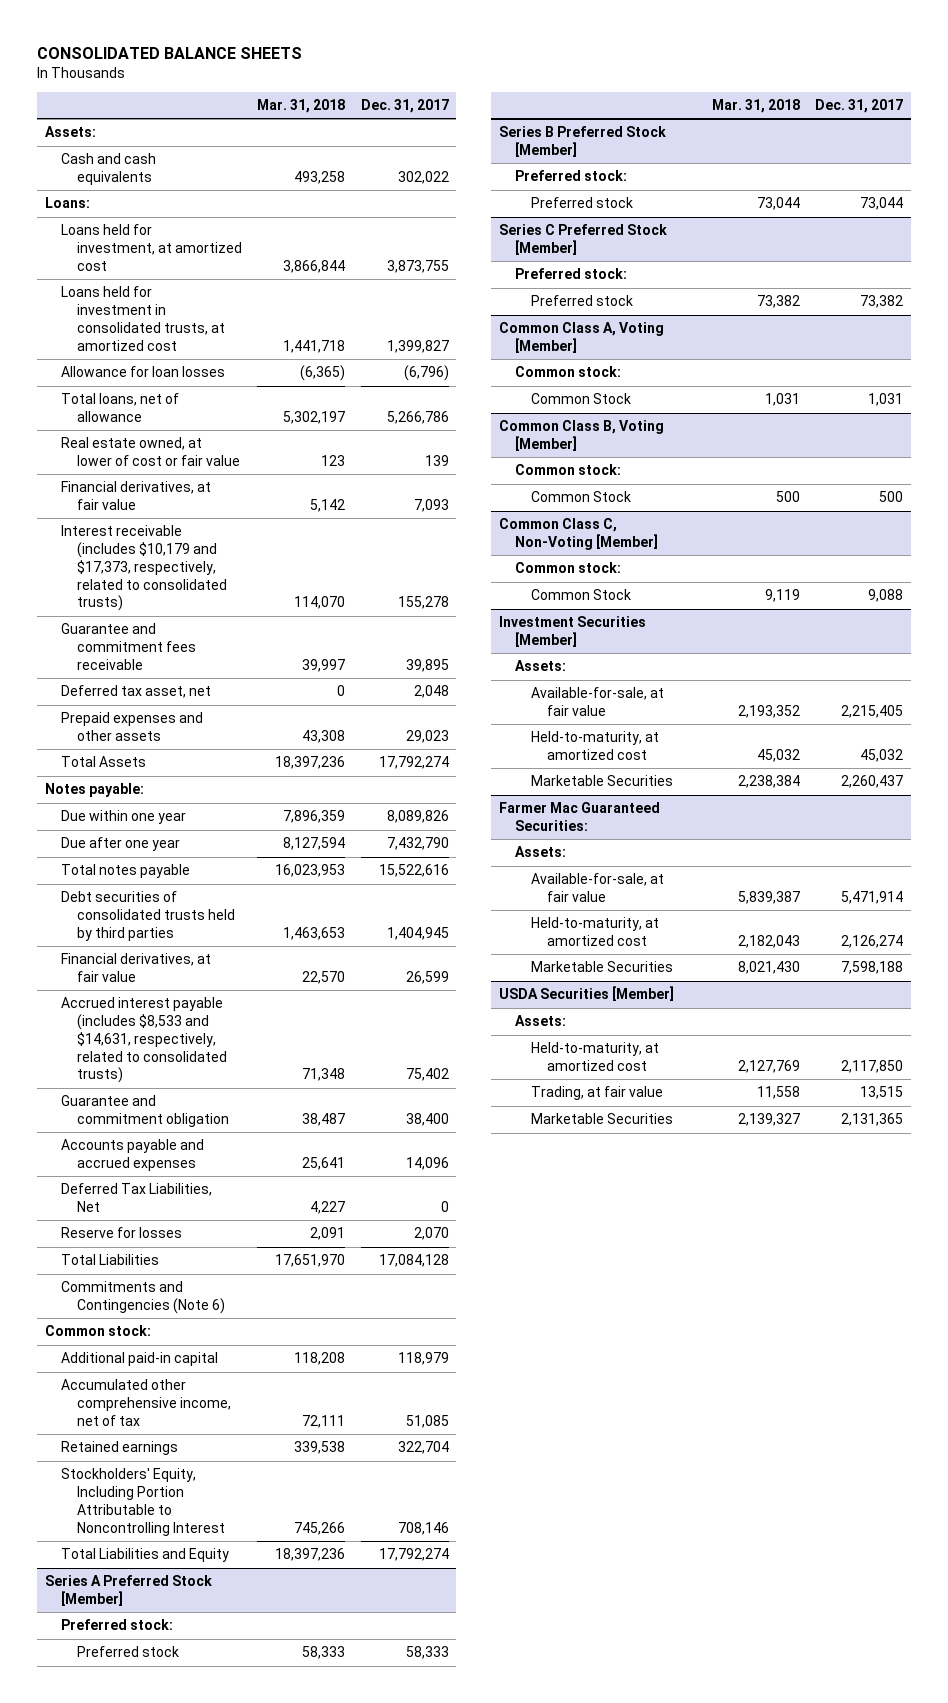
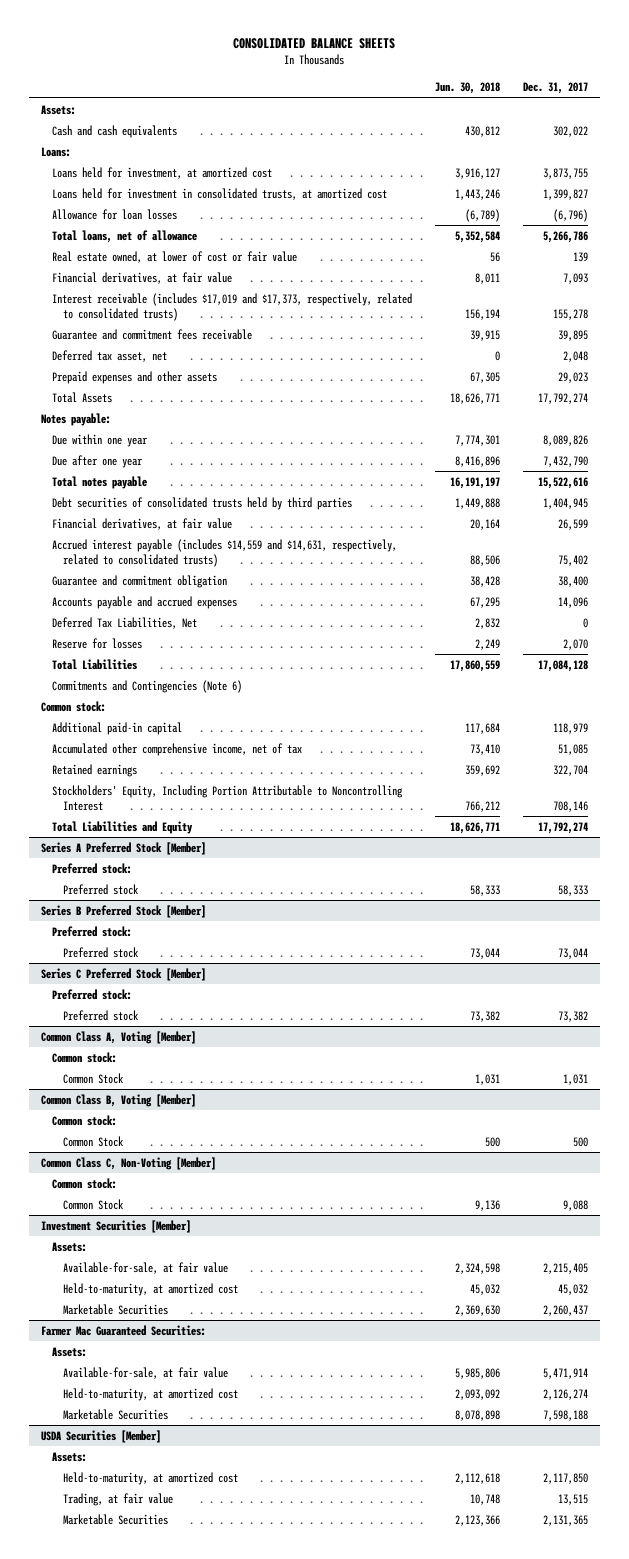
[257,99,346,114] Mar. 31, 2018 -> none
none -> [435,82,501,95] Jun. 30, 2018
[60,525,227,612] Interest receivable (includes $10,179 and $17,373, respectively, related to consolidated trusts) -> [52,292,413,321] Interest receivable (includes $17,019 and $17,373, respectively, related to consolidated trusts)
[60,997,227,1084] Accrued interest payable (includes $8,533 and $14,631, respectively, related to consolidated trusts) -> [52,538,398,567] Accrued interest payable (includes $14,559 and $14,631, respectively, related to consolidated trusts)

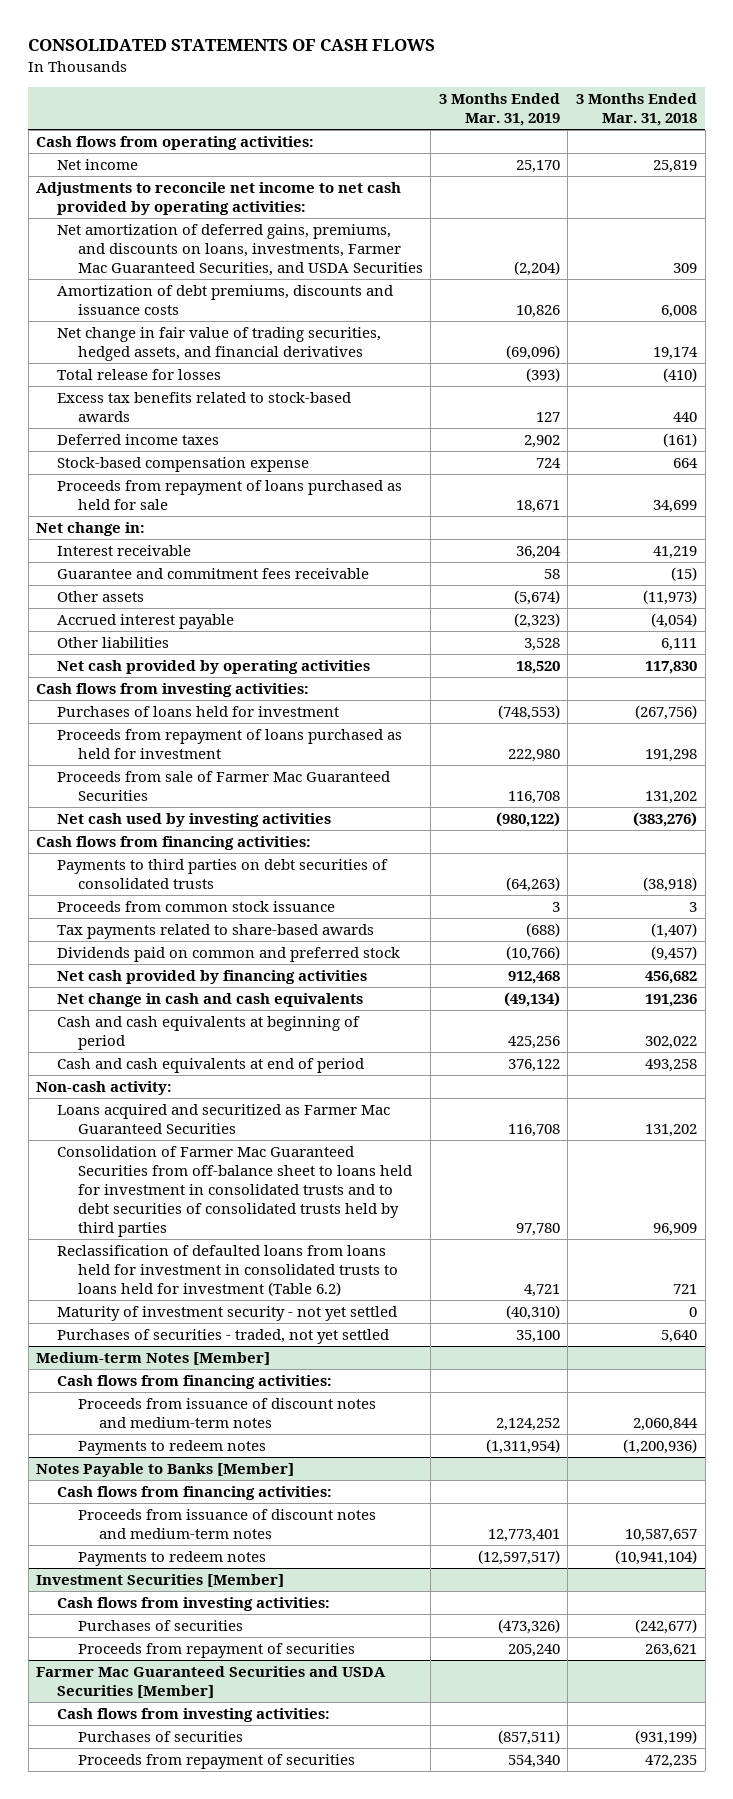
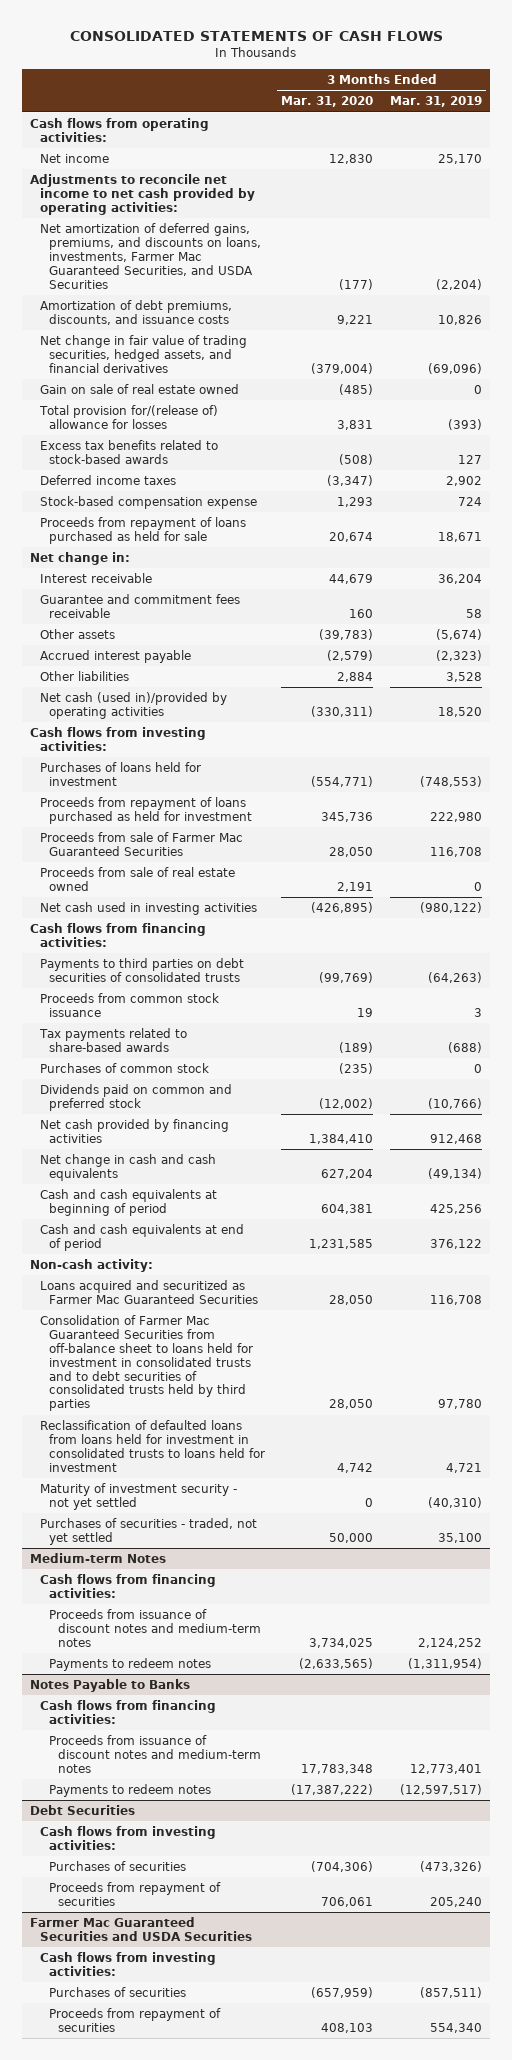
[576,92,698,126] 3 Months Ended Mar. 31, 2018 -> none
none -> [281,96,374,108] Mar. 31, 2020
[56,285,393,316] Amortization of debt premiums, discounts and issuance costs -> [39,300,232,325] Amortization of debt premiums, discounts, and issuance costs
none -> [39,384,239,395] Gain on sale of real estate owned
[56,369,221,381] Total release for losses -> [38,405,218,429] Total provision for/(release of) allowance for losses
[56,660,370,675] Net cash provided by operating activities -> [39,692,227,719] Net cash (used in)/provided by operating activities
none -> [39,867,235,891] Proceeds from sale of real estate owned
[56,813,331,828] Net cash used by investing activities -> [39,902,257,916] Net cash used in investing activities
none -> [39,1063,209,1074] Purchases of common stock
[56,1245,398,1297] Reclassification of defaulted loans from loans held for investment in consolidated trusts to loans held for investment (Table 6.2) -> [39,1420,265,1472] Reclassification of defaulted loans from loans held for investment in consolidated trusts to loans held for investment
[36,1352,271,1366] Medium-term Notes [Member] -> [30,1553,167,1564] Medium-term Notes
[36,1463,295,1478] Notes Payable to Banks [Member] -> [30,1679,191,1693] Notes Payable to Banks
[36,1574,285,1588] Investment Securities [Member] -> [30,1805,136,1816] Debt Securities
[36,1666,387,1699] Farmer Mac Guaranteed Securities and USDA Securities [Member] -> [30,1917,252,1941] Farmer Mac Guaranteed Securities and USDA Securities

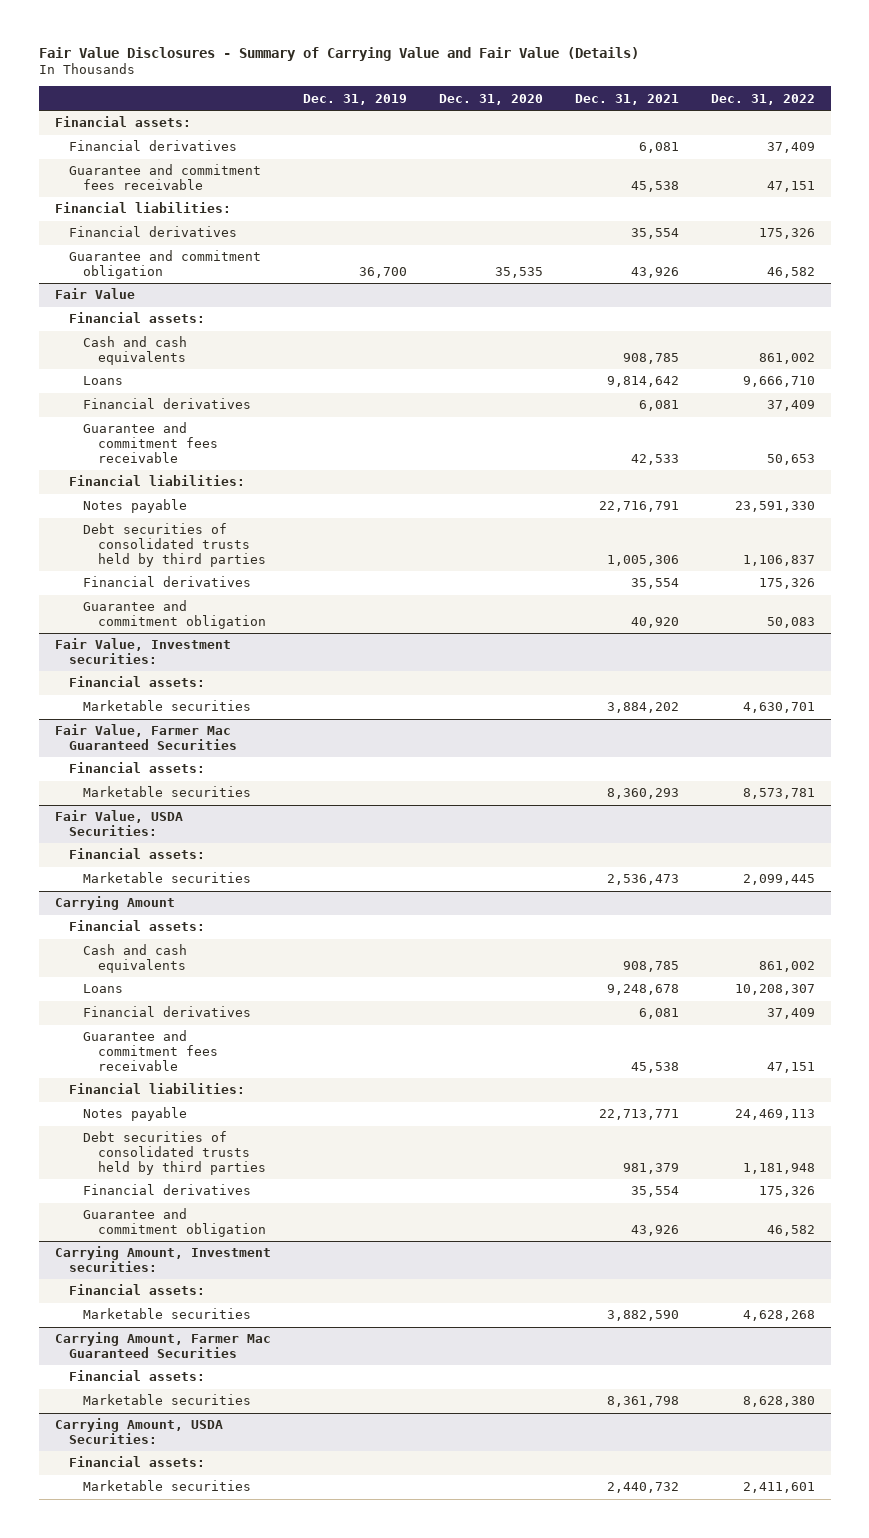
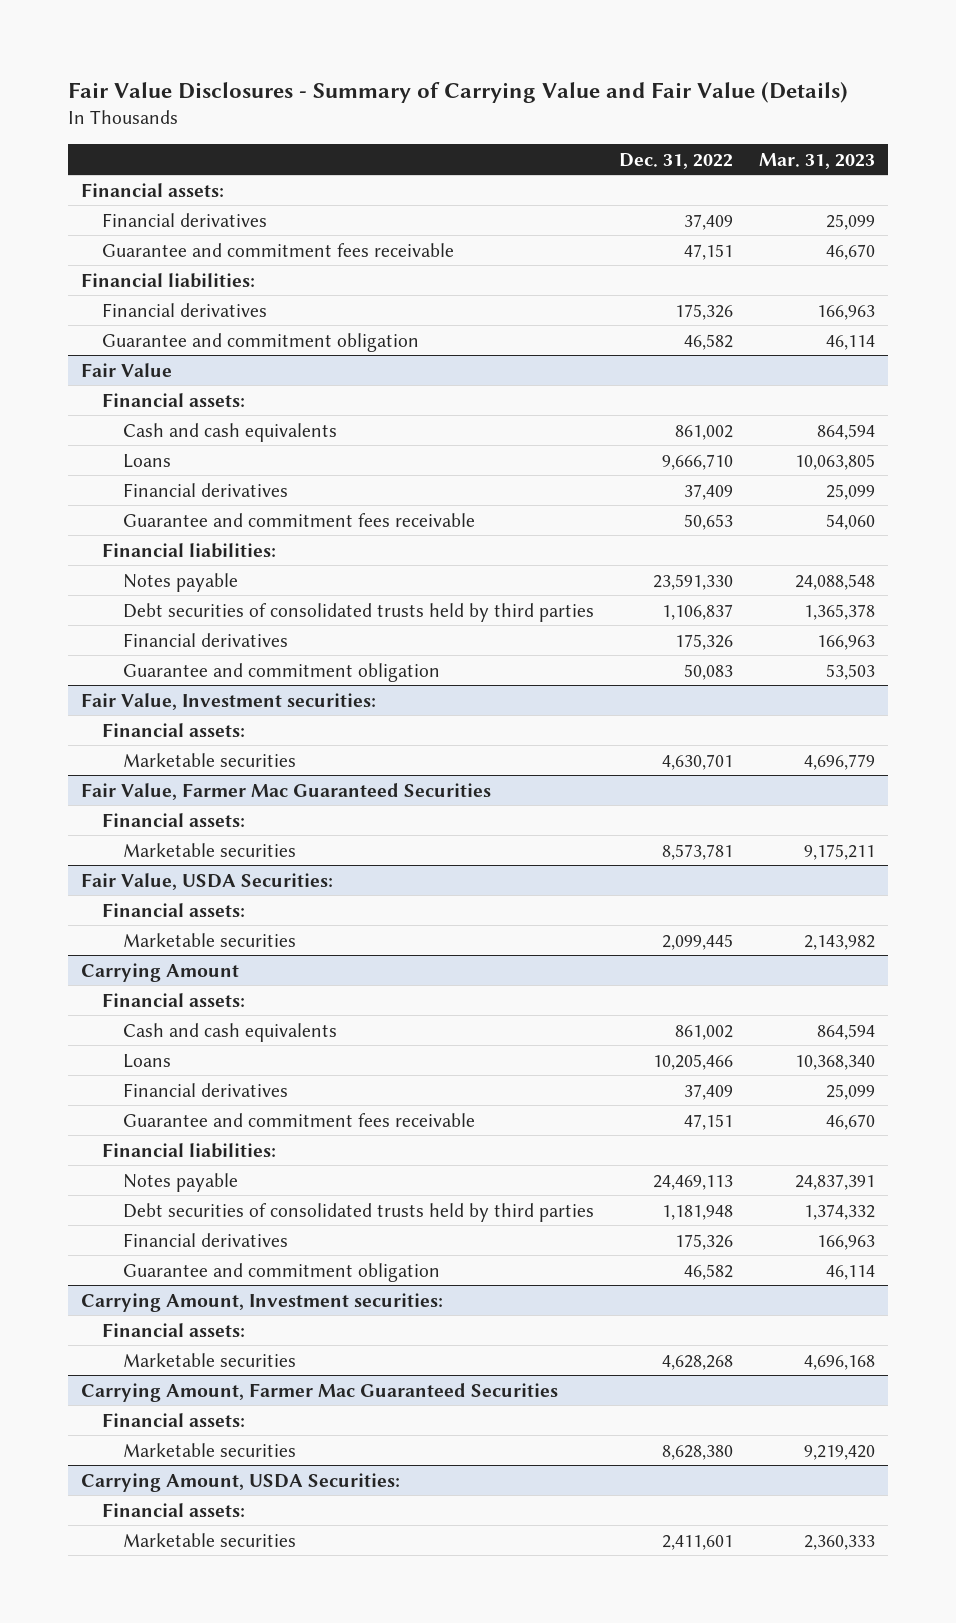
[302,93,407,105] Dec. 31, 2019 -> none
[438,93,543,105] Dec. 31, 2020 -> none
[574,93,679,105] Dec. 31, 2021 -> none
none -> [759,152,876,169] Mar. 31, 2023
[734,984,815,996] 10,208,307 -> [653,1053,734,1070] 10,205,466

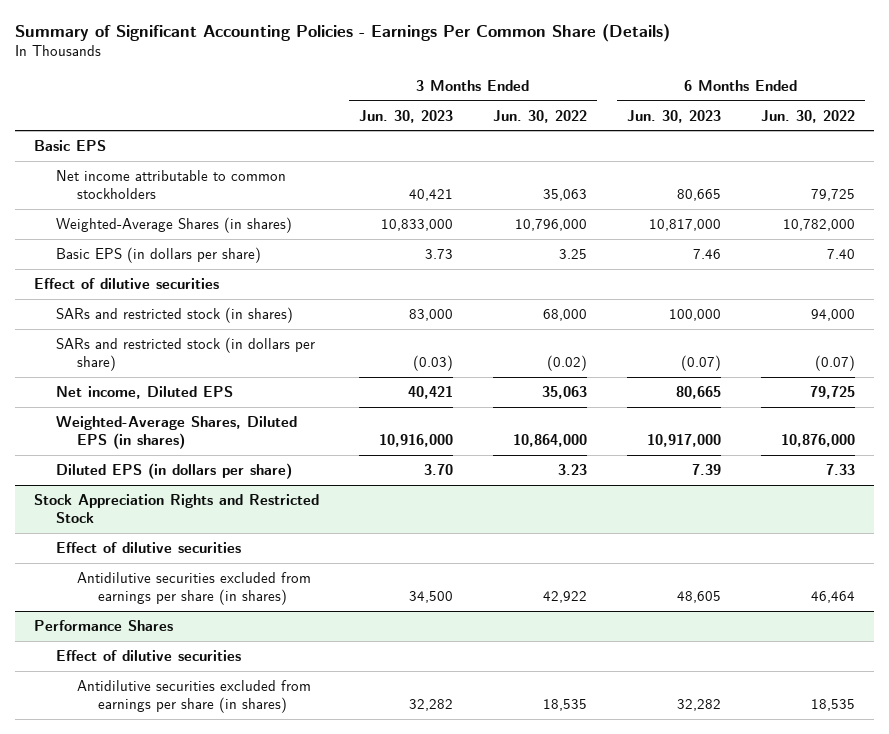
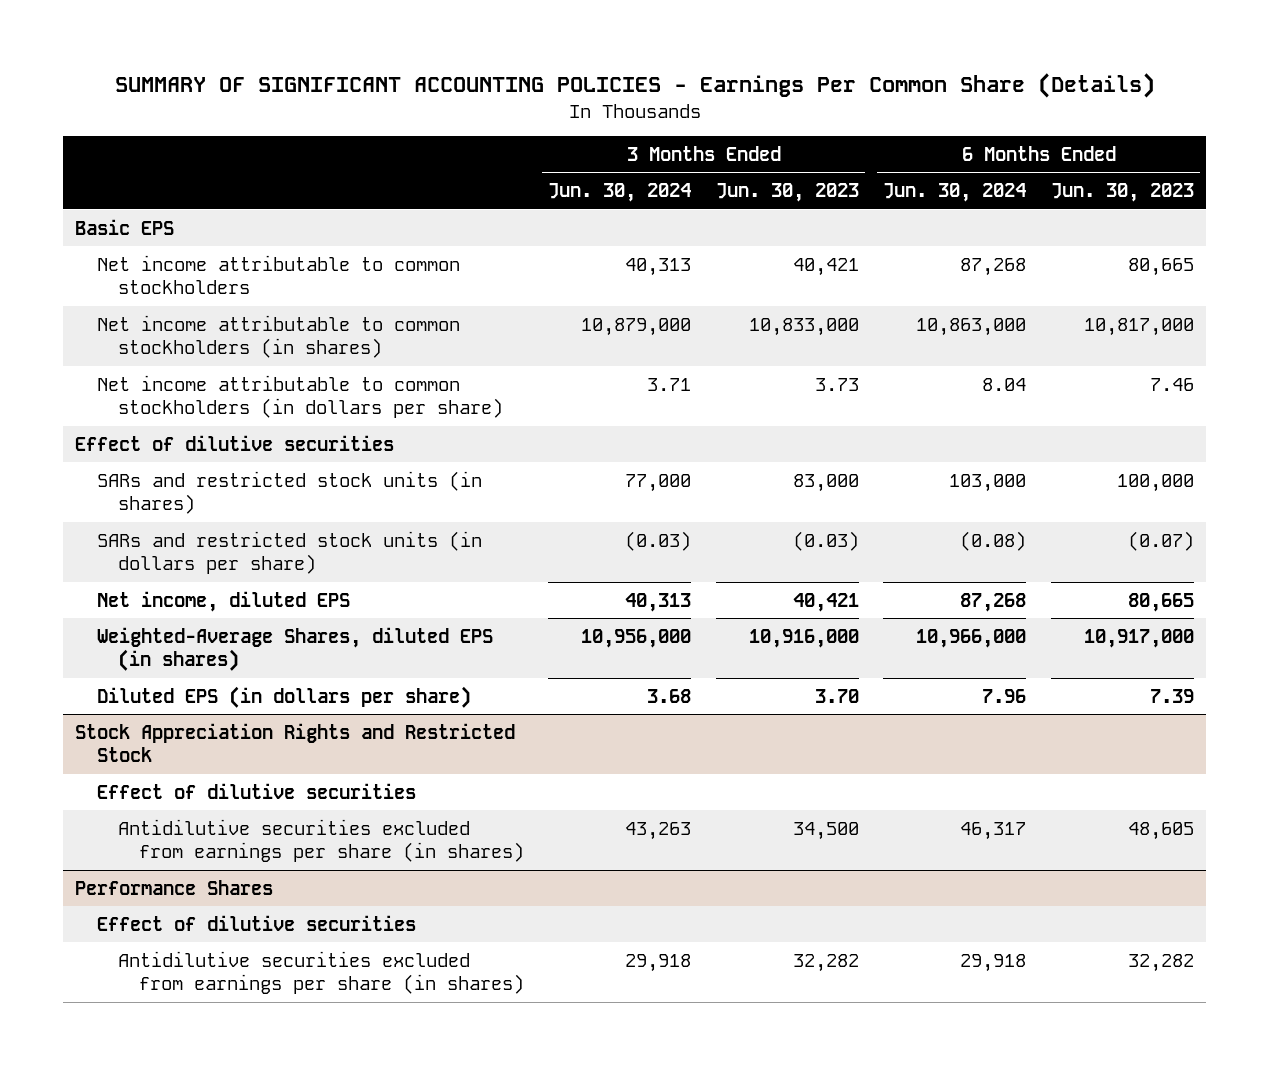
[14,23,670,42] Summary of Significant Accounting Policies - Earnings Per Common Share (Details) -> [114,73,1155,99] SUMMARY OF SIGNIFICANT ACCOUNTING POLICIES - Earnings Per Common Share (Details)
[493,109,588,123] Jun. 30, 2022 -> none
[760,109,855,123] Jun. 30, 2022 -> none
none -> [548,183,692,203] Jun. 30, 2024
none -> [883,183,1027,203] Jun. 30, 2024
[55,216,292,233] Weighted-Average Shares (in shares) -> [96,314,460,359] Net income attributable to common stockholders (in shares)
[55,246,261,263] Basic EPS (in dollars per share) -> [96,374,503,419] Net income attributable to common stockholders (in dollars per share)
[55,306,293,323] SARs and restricted stock (in shares) -> [96,470,482,515] SARs and restricted stock units (in shares)
[55,336,315,372] SARs and restricted stock (in dollars per share) -> [96,530,482,575] SARs and restricted stock units (in dollars per share)
[55,385,233,399] Net income, Diluted EPS -> [96,590,350,612] Net income, diluted EPS
[55,415,297,450] Weighted-Average Shares, Diluted EPS (in shares) -> [96,626,493,672] Weighted-Average Shares, diluted EPS (in shares)

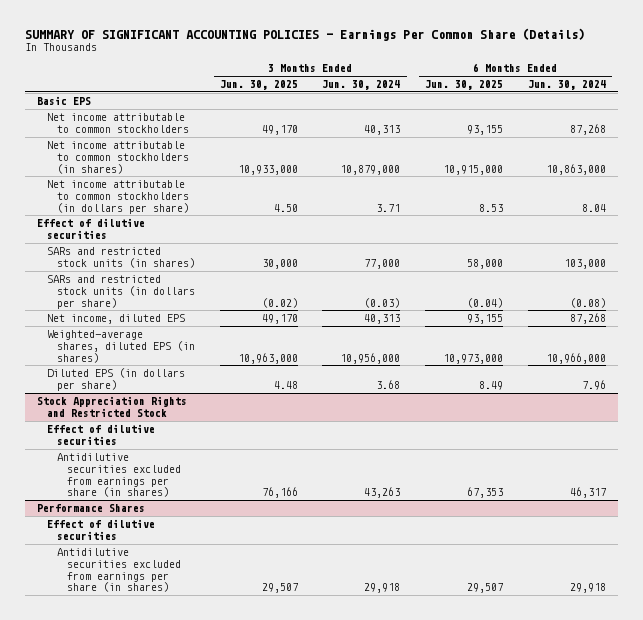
[715,183,859,203] Jun. 30, 2023 -> none
[1050,183,1194,203] Jun. 30, 2023 -> none
none -> [219,80,298,91] Jun. 30, 2025
none -> [424,80,503,91] Jun. 30, 2025
[96,626,493,672] Weighted-Average Shares, diluted EPS (in shares) -> [47,330,196,363] Weighted-average shares, diluted EPS (in shares)

